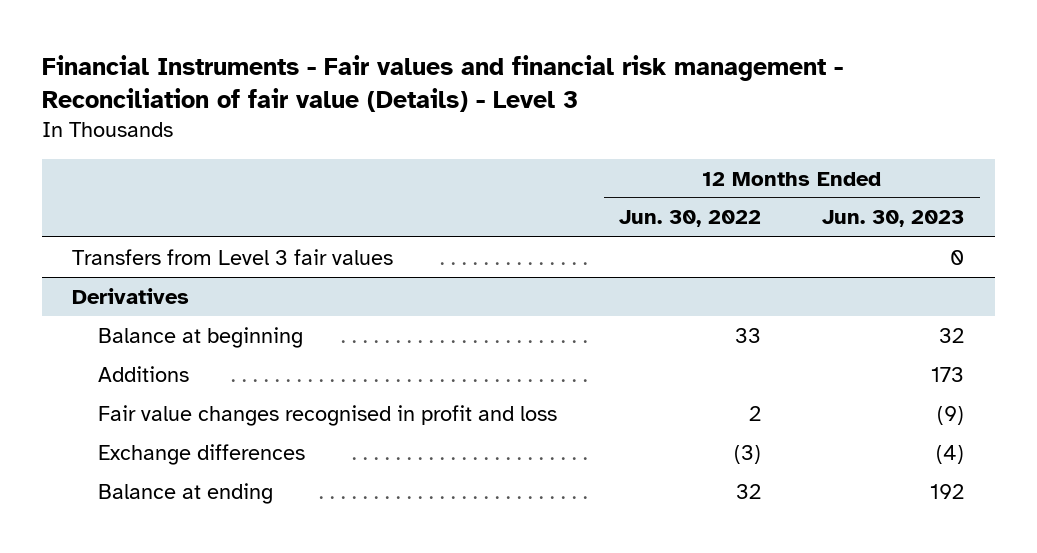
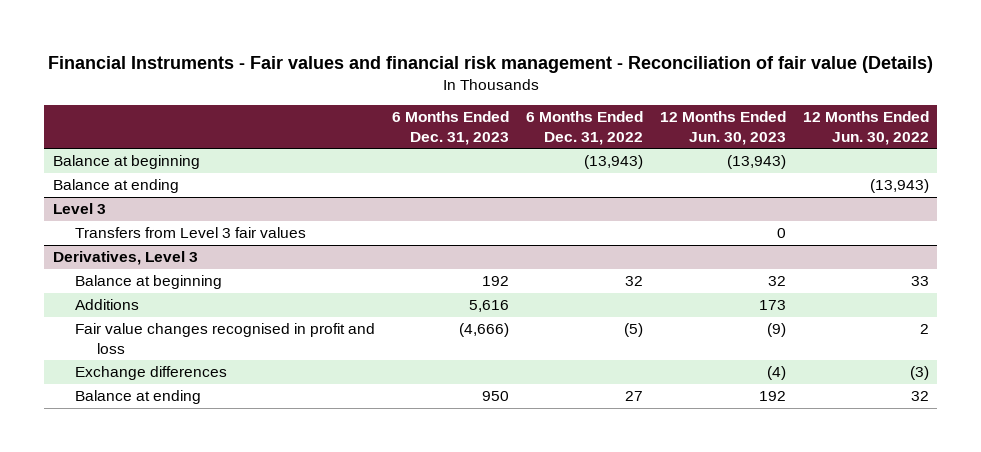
[41,54,843,113] Financial Instruments - Fair values and financial risk management - Reconciliation of fair value (Details) - Level 3 -> [47,55,933,73] Financial Instruments - Fair values and financial risk management - Reconciliation of fair value (Details)
none -> [391,111,509,145] 6 Months Ended Dec. 31, 2023
none -> [525,111,643,145] 6 Months Ended Dec. 31, 2022
none -> [52,155,200,170] Balance at beginning
none -> [52,179,179,194] Balance at ending
none -> [52,203,106,215] Level 3
[72,287,190,304] Derivatives -> none
none -> [52,251,198,266] Derivatives, Level 3

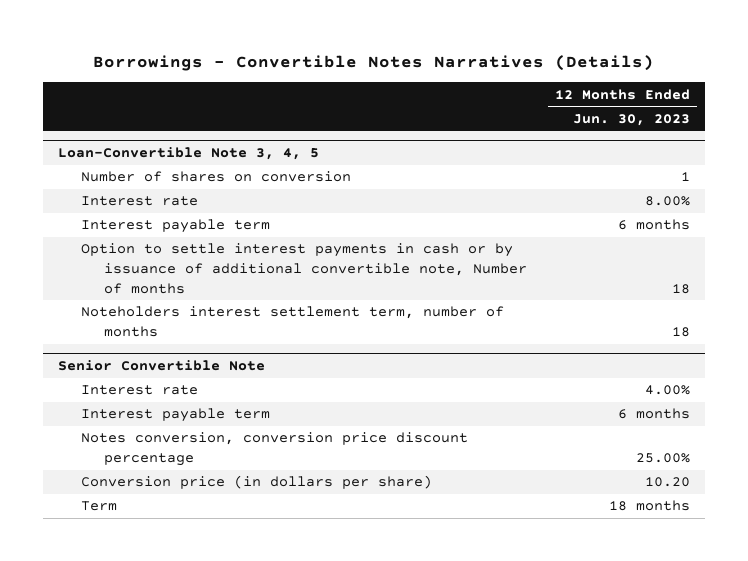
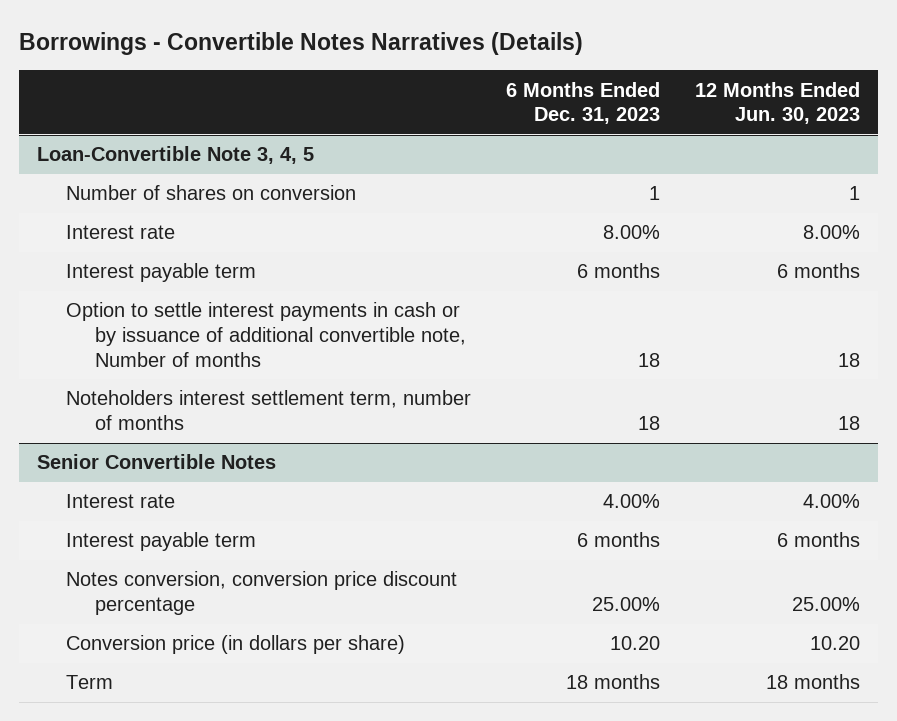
none -> [506,81,661,125] 6 Months Ended Dec. 31, 2023
[57,360,265,372] Senior Convertible Note -> [37,454,277,470] Senior Convertible Notes

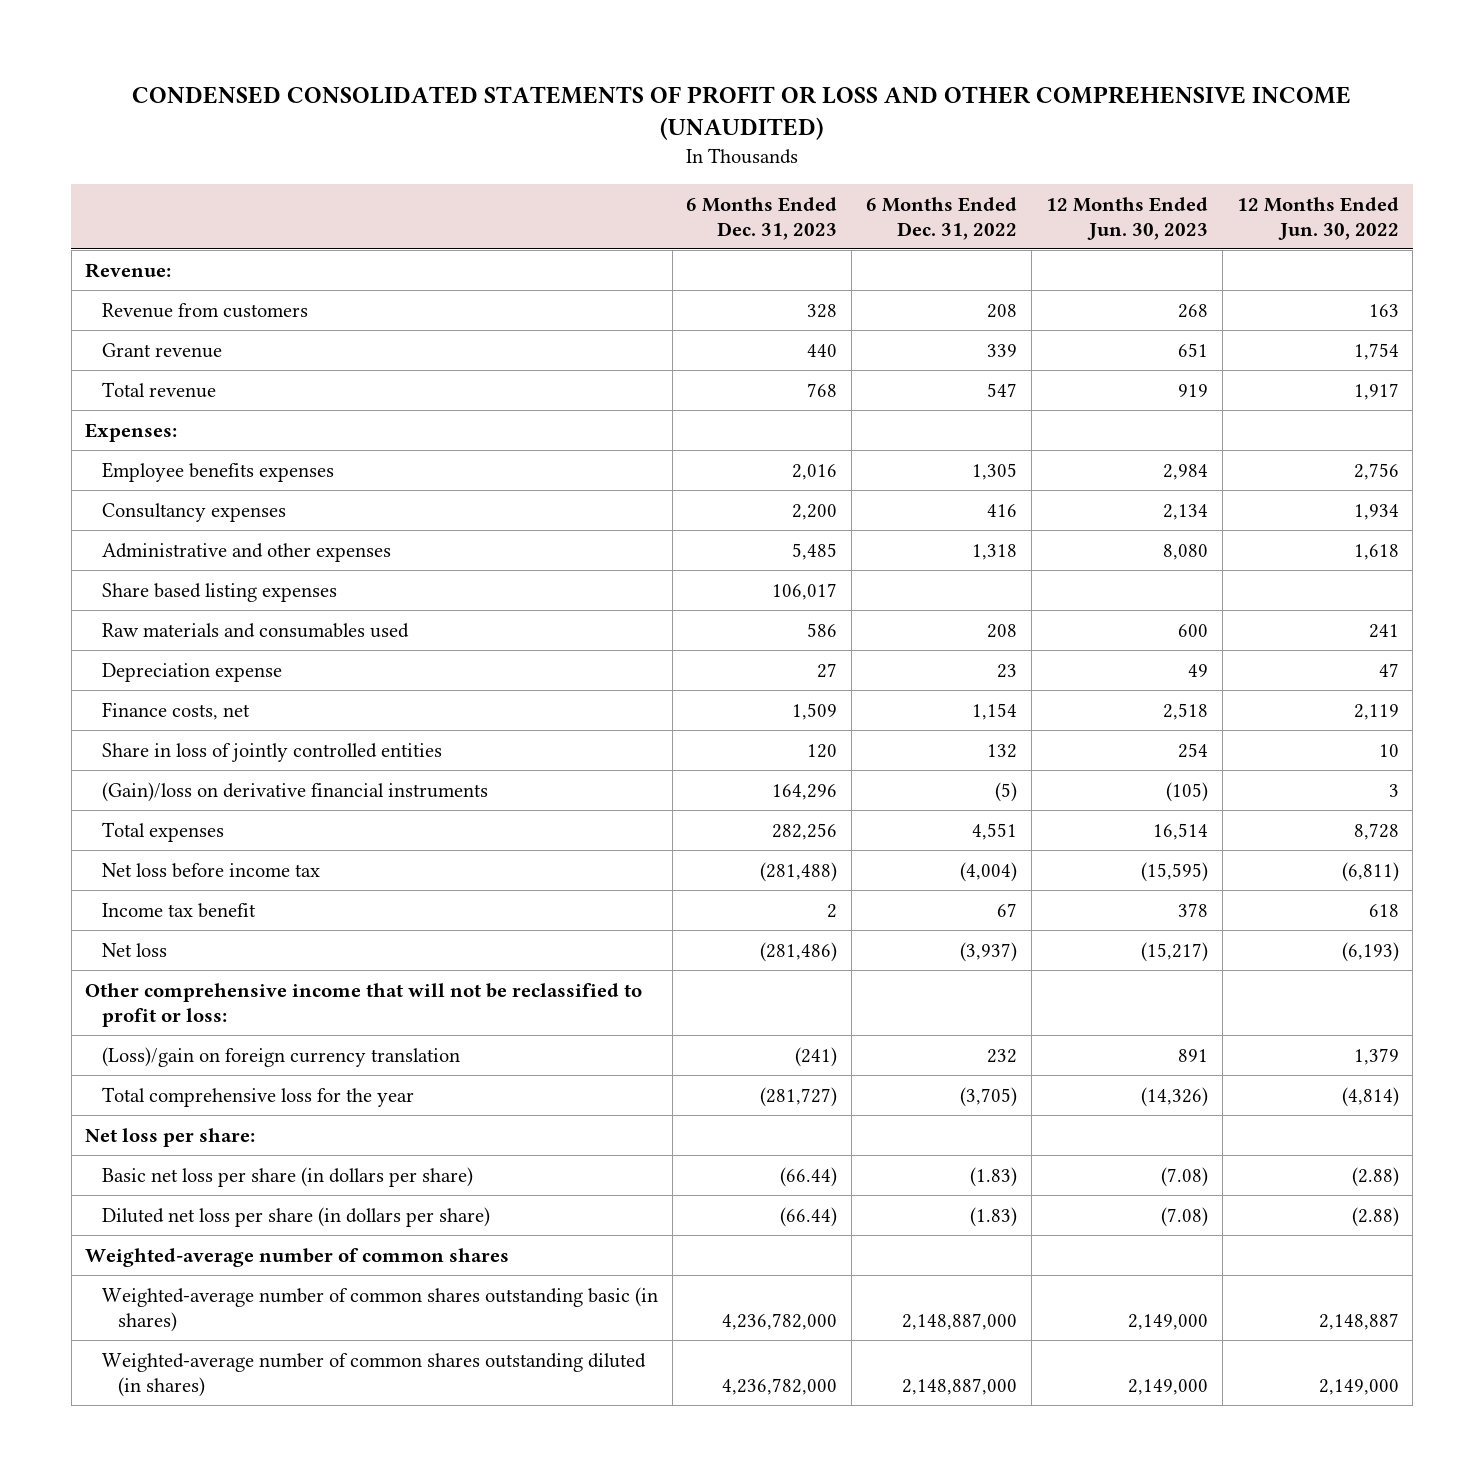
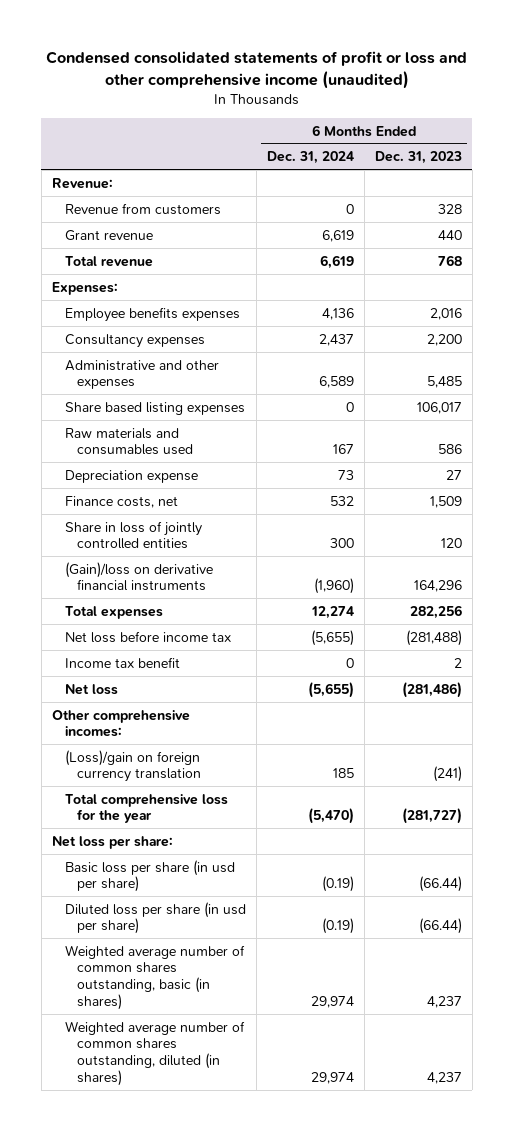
[131,86,1351,141] CONDENSED CONSOLIDATED STATEMENTS OF PROFIT OR LOSS AND OTHER COMPREHENSIVE INCOME (UNAUDITED) -> [45,51,467,90] Condensed consolidated statements of profit or loss and other comprehensive income (unaudited)
[866,196,1018,240] 6 Months Ended Dec. 31, 2022 -> none
[1045,196,1208,240] 12 Months Ended Jun. 30, 2023 -> none
[1236,196,1399,240] 12 Months Ended Jun. 30, 2022 -> none
none -> [266,151,354,165] Dec. 31, 2024
[85,982,643,1027] Other comprehensive income that will not be reclassified to profit or loss: -> none
none -> [51,709,190,738] Other comprehensive incomes:
[85,1247,510,1267] Weighted-average number of common shares -> none
[101,1166,473,1187] Basic net loss per share (in dollars per share) -> [64,859,235,893] Basic loss per share (in usd per share)
[101,1206,490,1227] Diluted net loss per share (in dollars per share) -> [64,901,246,935] Diluted loss per share (in usd per share)
[101,1286,658,1332] Weighted-average number of common shares outstanding basic (in shares) -> [64,944,245,1011] Weighted average number of common shares outstanding, basic (in shares)
[722,1312,838,1330] 4,236,782,000 -> [426,996,462,1009] 4,237
[101,1352,646,1397] Weighted-average number of common shares outstanding diluted (in shares) -> [64,1020,245,1087] Weighted average number of common shares outstanding, diluted (in shares)
[722,1377,838,1395] 4,236,782,000 -> [426,1072,462,1085] 4,237

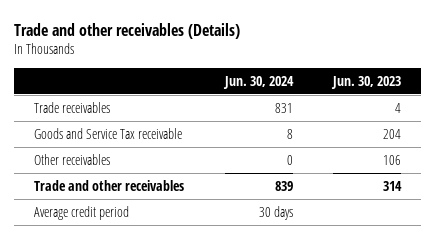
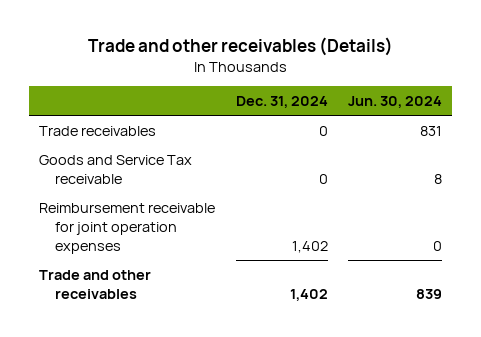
[331,76,402,90] Jun. 30, 2023 -> none
none -> [235,96,328,109] Dec. 31, 2024
[34,153,111,165] Other receivables -> none
none -> [39,202,216,254] Reimbursement receivable for joint operation expenses
[34,205,130,220] Average credit period -> none

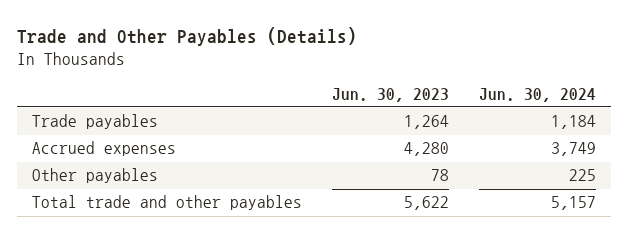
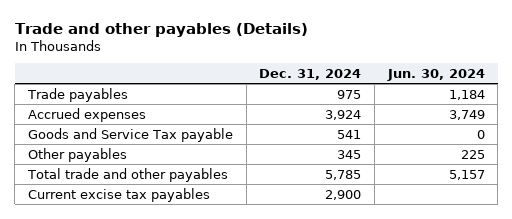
[16,26,357,46] Trade and Other Payables (Details) -> [14,22,308,37] Trade and other payables (Details)
[332,87,450,102] Jun. 30, 2023 -> none
none -> [259,68,362,80] Dec. 31, 2024
none -> [27,127,233,142] Goods and Service Tax payable
none -> [27,187,210,202] Current excise tax payables

